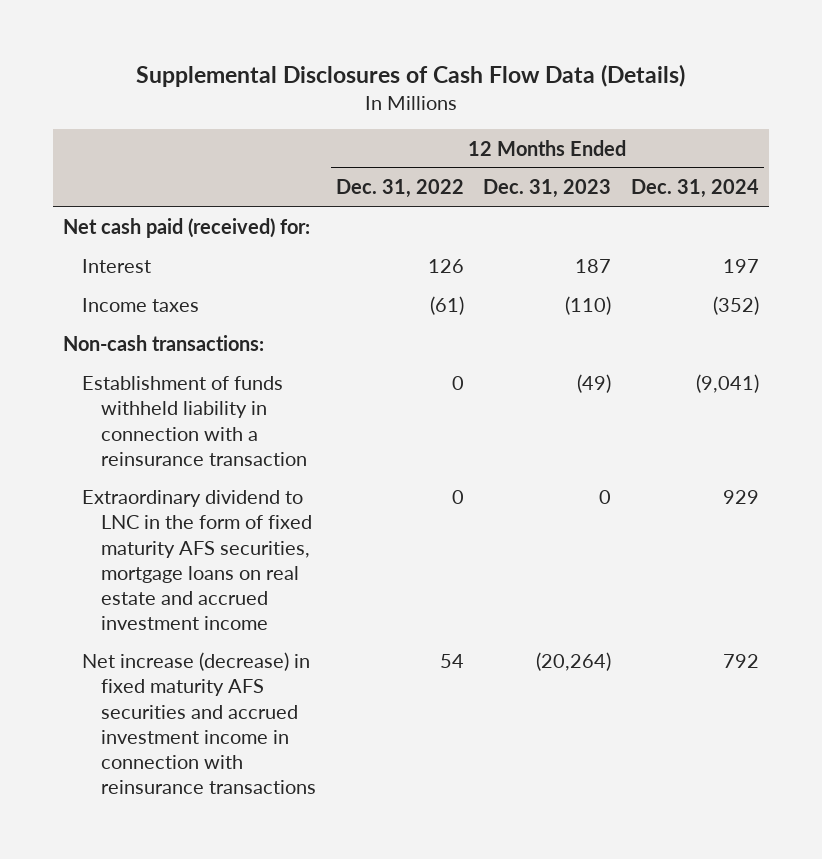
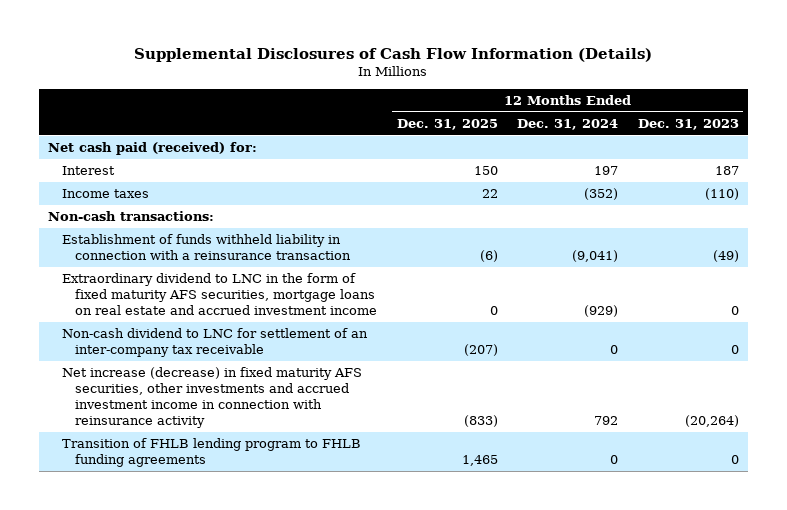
[135,64,685,88] Supplemental Disclosures of Cash Flow Data (Details) -> [134,47,653,62] Supplemental Disclosures of Cash Flow Information (Details)
[335,179,464,199] Dec. 31, 2022 -> none
none -> [396,119,498,131] Dec. 31, 2025
[722,490,759,505] 929 -> [584,305,619,318] (929)
none -> [61,328,368,358] Non-cash dividend to LNC for settlement of an inter-company tax receivable
[82,652,317,794] Net increase (decrease) in fixed maturity AFS securities and accrued investment income in connection with reinsurance transactions -> [61,367,362,429] Net increase (decrease) in fixed maturity AFS securities, other investments and accrued investment income in connection with reinsurance activity
none -> [61,438,361,468] Transition of FHLB lending program to FHLB funding agreements

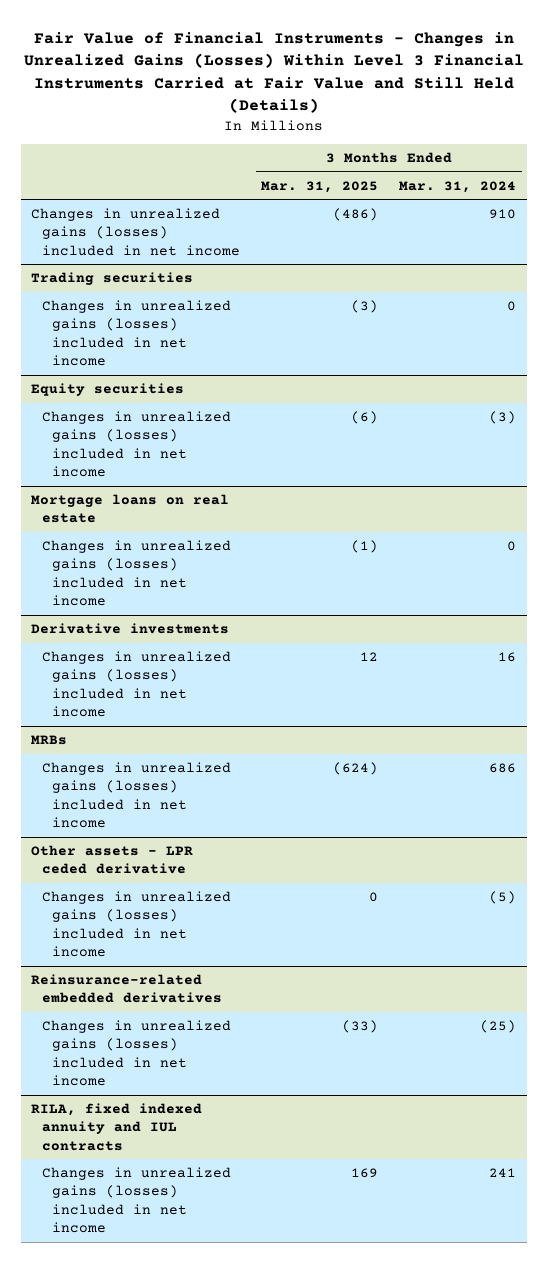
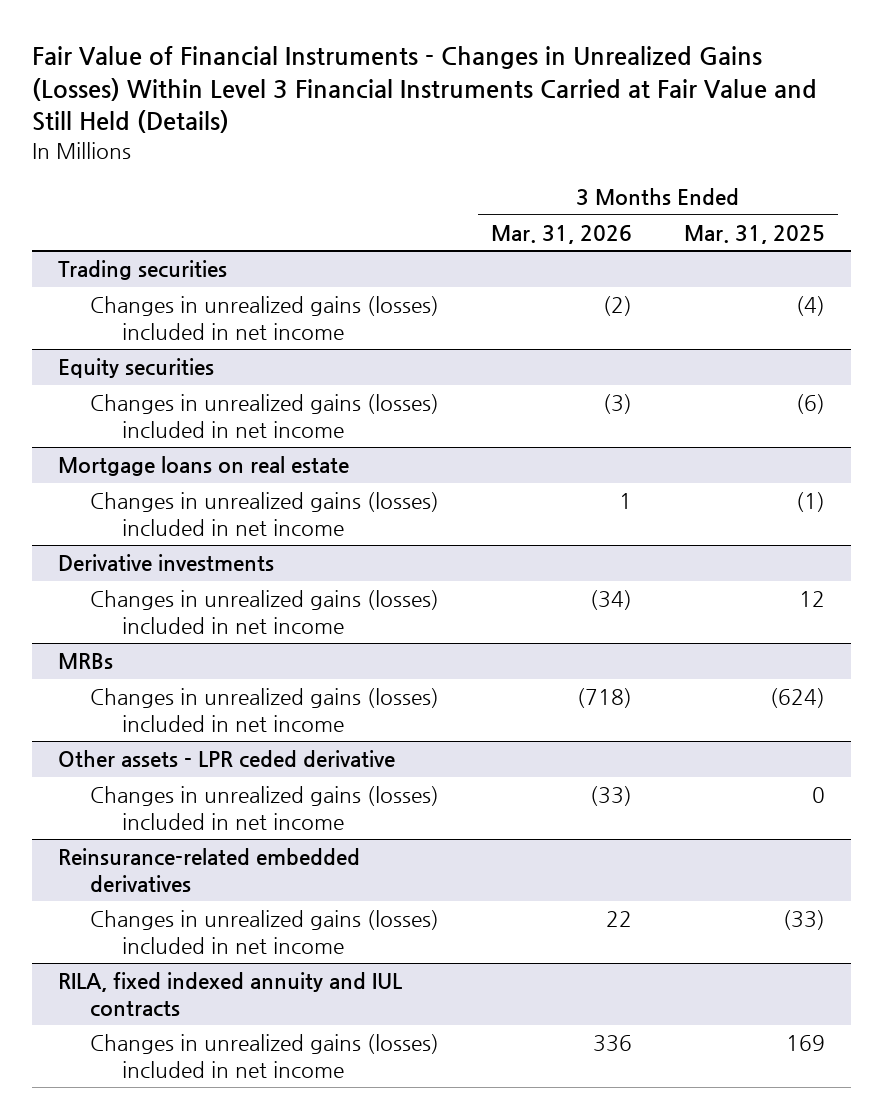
[399,180,517,193] Mar. 31, 2024 -> none
none -> [490,224,632,244] Mar. 31, 2026
[31,207,240,256] Changes in unrealized gains (losses) included in net income -> none
[351,299,379,313] (3) -> [795,296,825,317] (4)

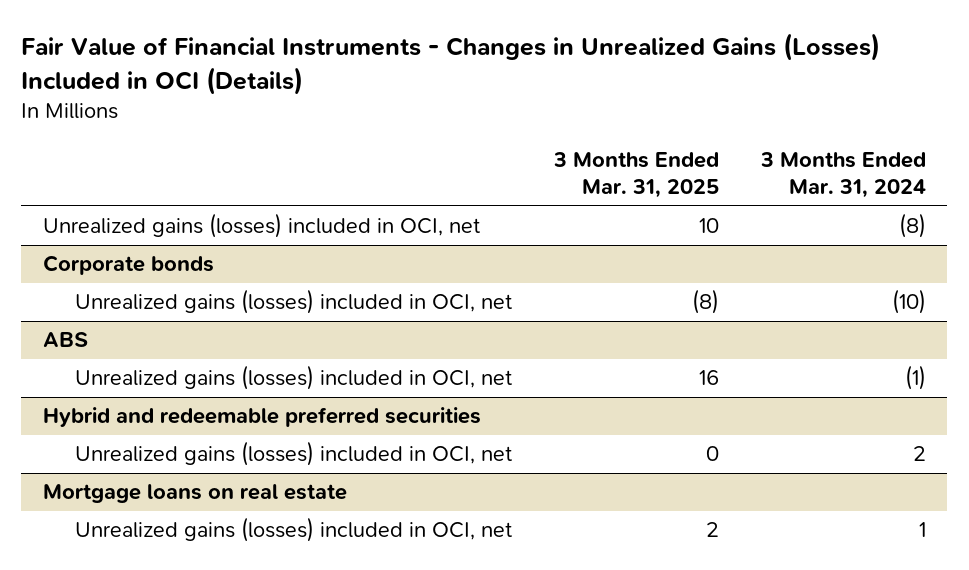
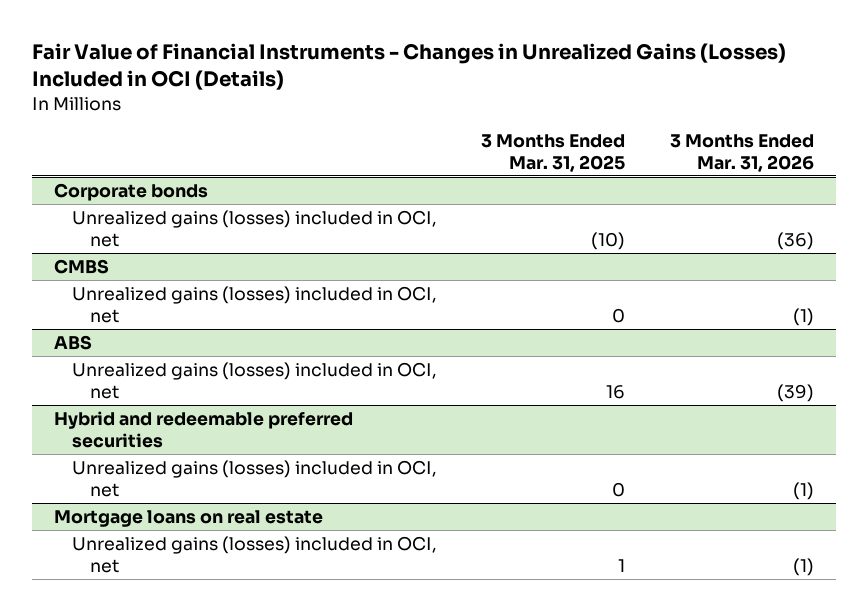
[760,151,927,199] 3 Months Ended Mar. 31, 2024 -> none
none -> [669,133,814,172] 3 Months Ended Mar. 31, 2026
[42,213,480,239] Unrealized gains (losses) included in OCI, net -> none
[692,289,720,315] (8) -> [591,231,626,250] (10)
none -> [54,258,110,274] CMBS
none -> [72,285,438,323] Unrealized gains (losses) included in OCI, net
[706,522,720,538] 2 -> [618,558,626,572] 1

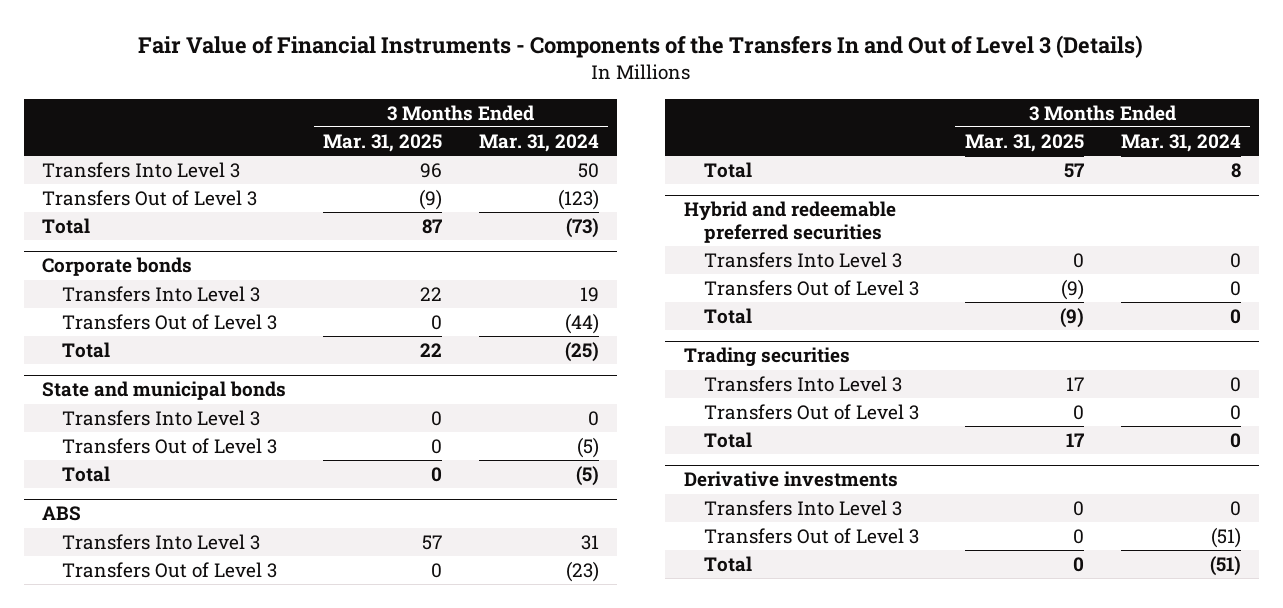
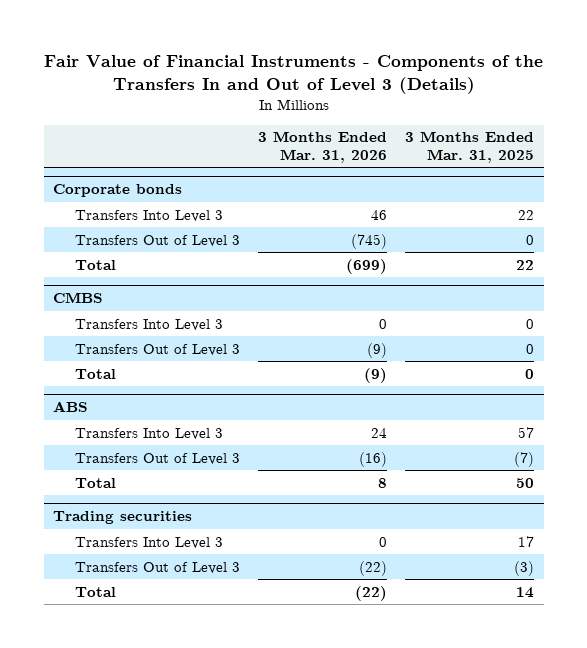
[478,134,599,153] Mar. 31, 2024 -> none
none -> [258,131,388,163] 3 Months Ended Mar. 31, 2026
[42,162,241,179] Transfers Into Level 3 -> none
[42,190,258,207] Transfers Out of Level 3 -> none
[42,218,91,235] Total -> none
[42,381,287,401] State and municipal bonds -> none
none -> [52,292,103,304] CMBS
[683,201,896,243] Hybrid and redeemable preferred securities -> none
[703,252,902,269] Transfers Into Level 3 -> none
[703,280,919,297] Transfers Out of Level 3 -> none
[703,308,752,325] Total -> none
[431,563,443,579] 0 -> [514,451,535,467] (7)
[1063,163,1084,179] 57 -> [516,477,535,488] 50
[683,471,898,488] Derivative investments -> none
[703,500,902,517] Transfers Into Level 3 -> none
[703,528,919,545] Transfers Out of Level 3 -> none
[703,556,752,573] Total -> none
[1072,405,1084,421] 0 -> [514,560,535,576] (3)
[1065,433,1084,448] 17 -> [516,586,535,598] 14

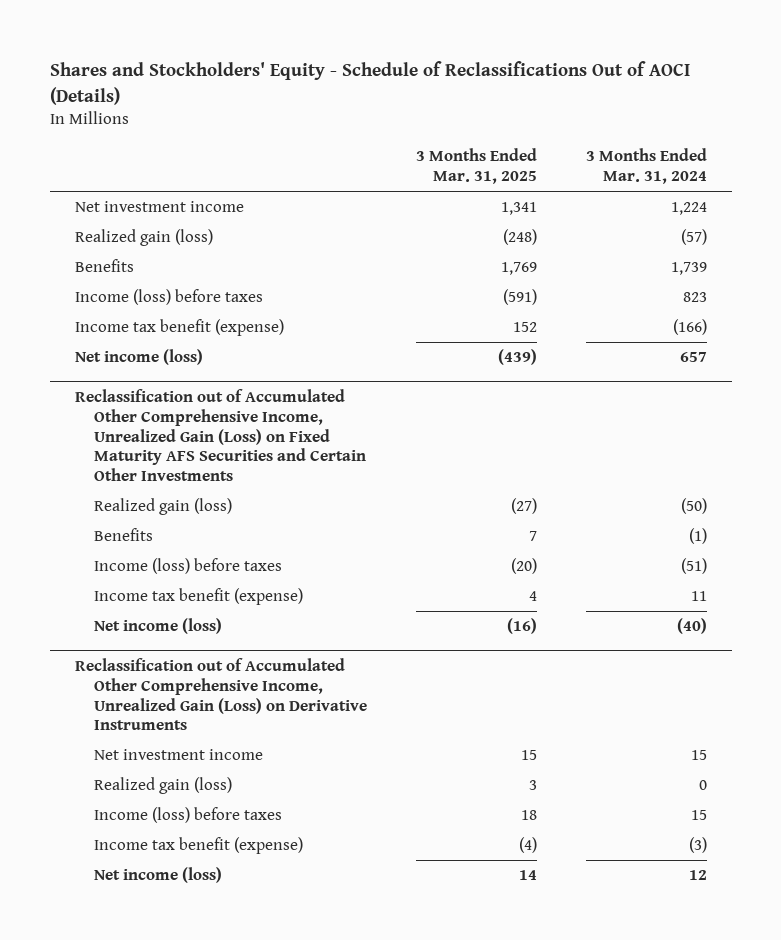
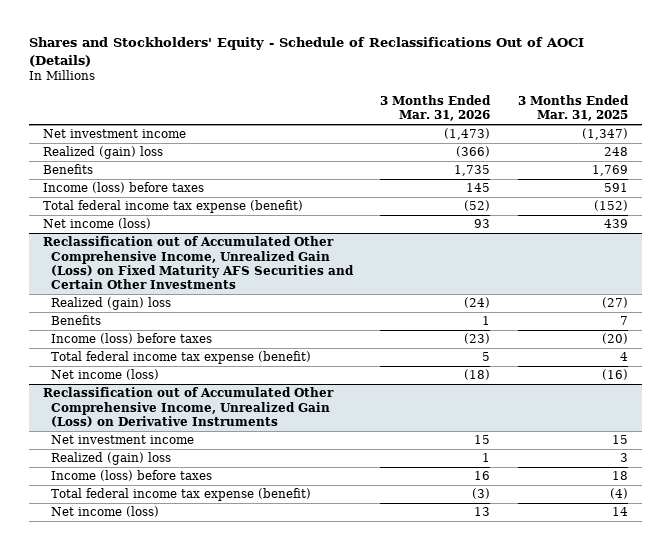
[585,148,707,185] 3 Months Ended Mar. 31, 2024 -> none
none -> [380,94,492,122] 3 Months Ended Mar. 31, 2026
[500,202,537,216] 1,341 -> [581,128,628,141] (1,347)
[74,229,213,247] Realized gain (loss) -> [42,146,163,160] Realized (gain) loss
[502,229,537,246] (248) -> [603,147,628,157] 248
[502,289,537,306] (591) -> [603,183,628,193] 591
[74,319,284,337] Income tax benefit (expense) -> [42,200,303,214] Total federal income tax expense (benefit)
[512,322,537,333] 152 -> [593,200,628,212] (152)
[497,349,537,366] (439) -> [603,219,628,229] 439
[93,498,232,516] Realized gain (loss) -> [50,297,171,311] Realized (gain) loss
[93,588,303,606] Income tax benefit (expense) -> [50,351,311,365] Total federal income tax expense (benefit)
[93,777,232,795] Realized gain (loss) -> [50,452,171,466] Realized (gain) loss
[93,837,303,855] Income tax benefit (expense) -> [50,488,311,502] Total federal income tax expense (benefit)

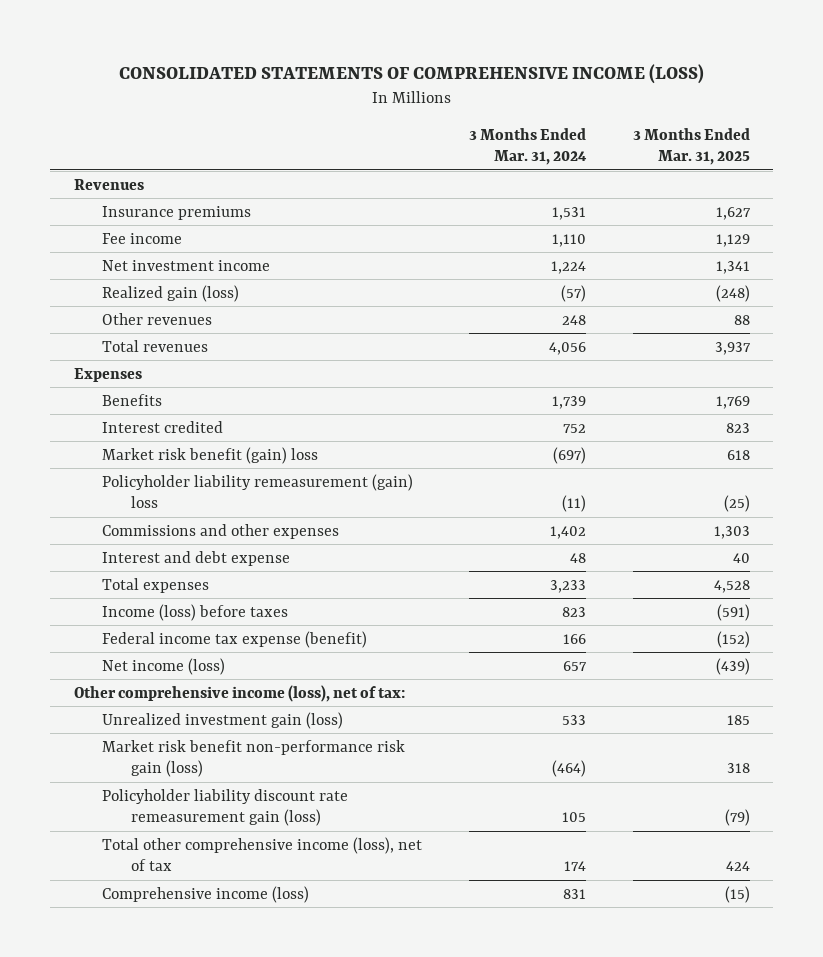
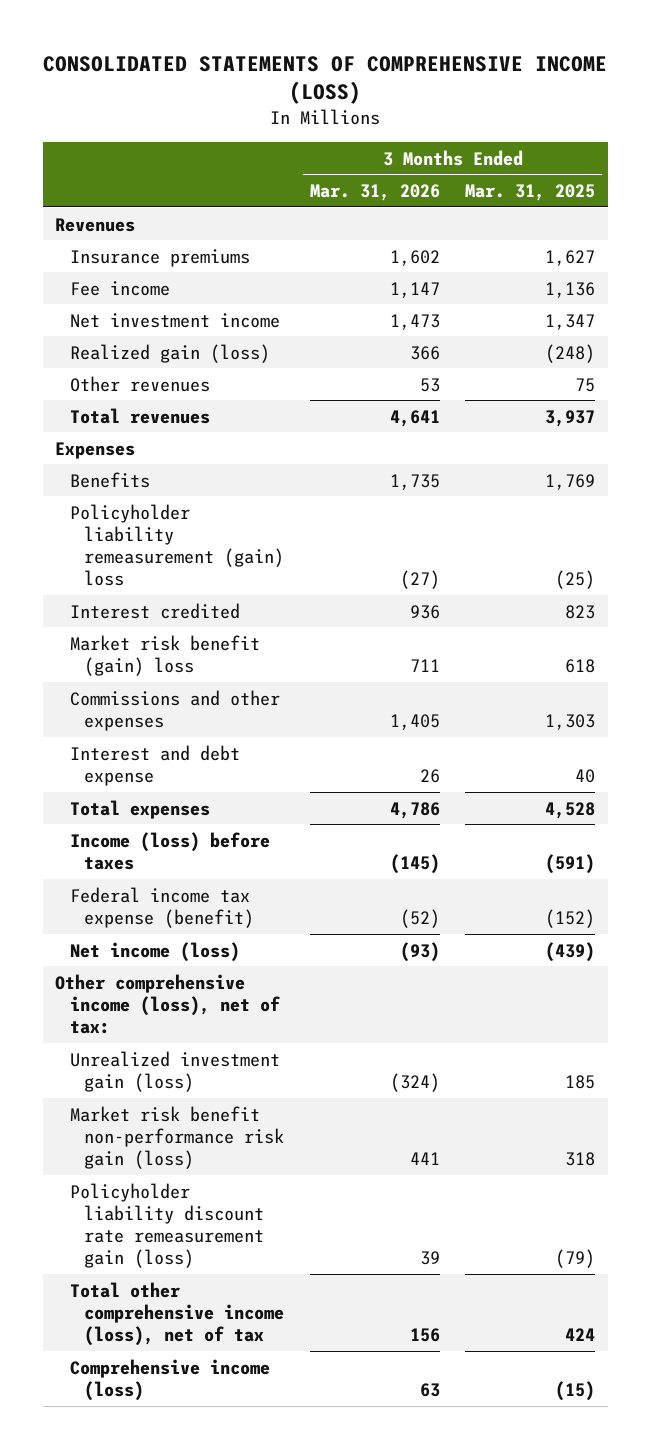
[468,127,587,166] 3 Months Ended Mar. 31, 2024 -> none
none -> [309,184,440,202] Mar. 31, 2026
[715,233,750,247] 1,129 -> [545,281,596,298] 1,136
[715,260,750,274] 1,341 -> [545,313,596,330] 1,347
[733,314,750,325] 88 -> [575,377,596,392] 75
[102,473,414,509] Policyholder liability remeasurement (gain) loss -> [69,503,285,586] Policyholder liability remeasurement (gain) loss

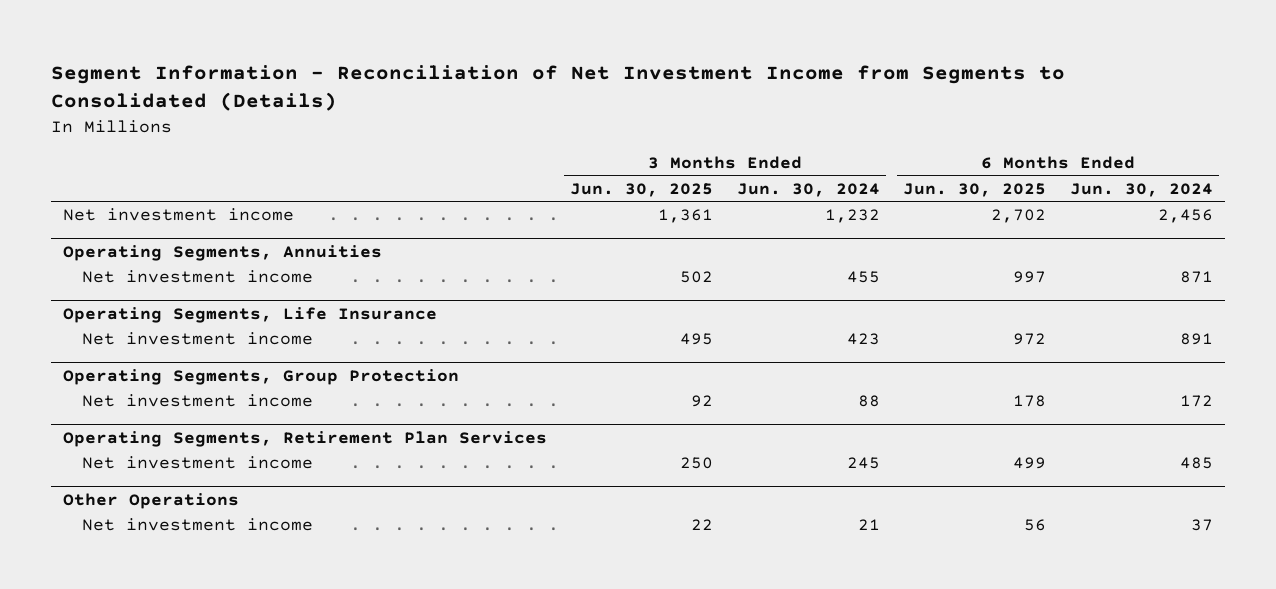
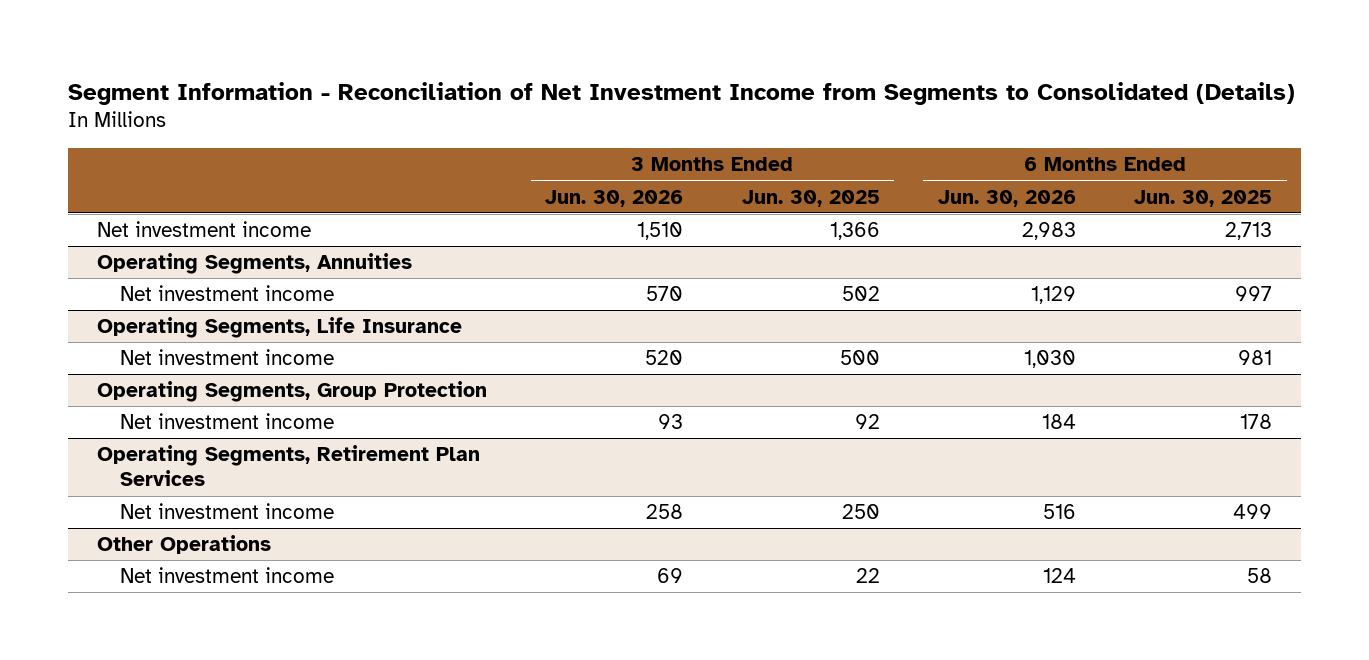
[736,182,880,197] Jun. 30, 2024 -> none
[1069,182,1213,197] Jun. 30, 2024 -> none
none -> [545,189,684,207] Jun. 30, 2026
none -> [937,189,1076,207] Jun. 30, 2026
[658,209,714,224] 1,361 -> [829,222,880,241] 1,366
[991,209,1047,224] 2,702 -> [1225,222,1273,241] 2,713
[680,333,714,346] 495 -> [839,350,880,366] 500
[1013,333,1047,346] 972 -> [1238,350,1273,366] 981
[1024,519,1047,532] 56 -> [1247,568,1273,584] 58

